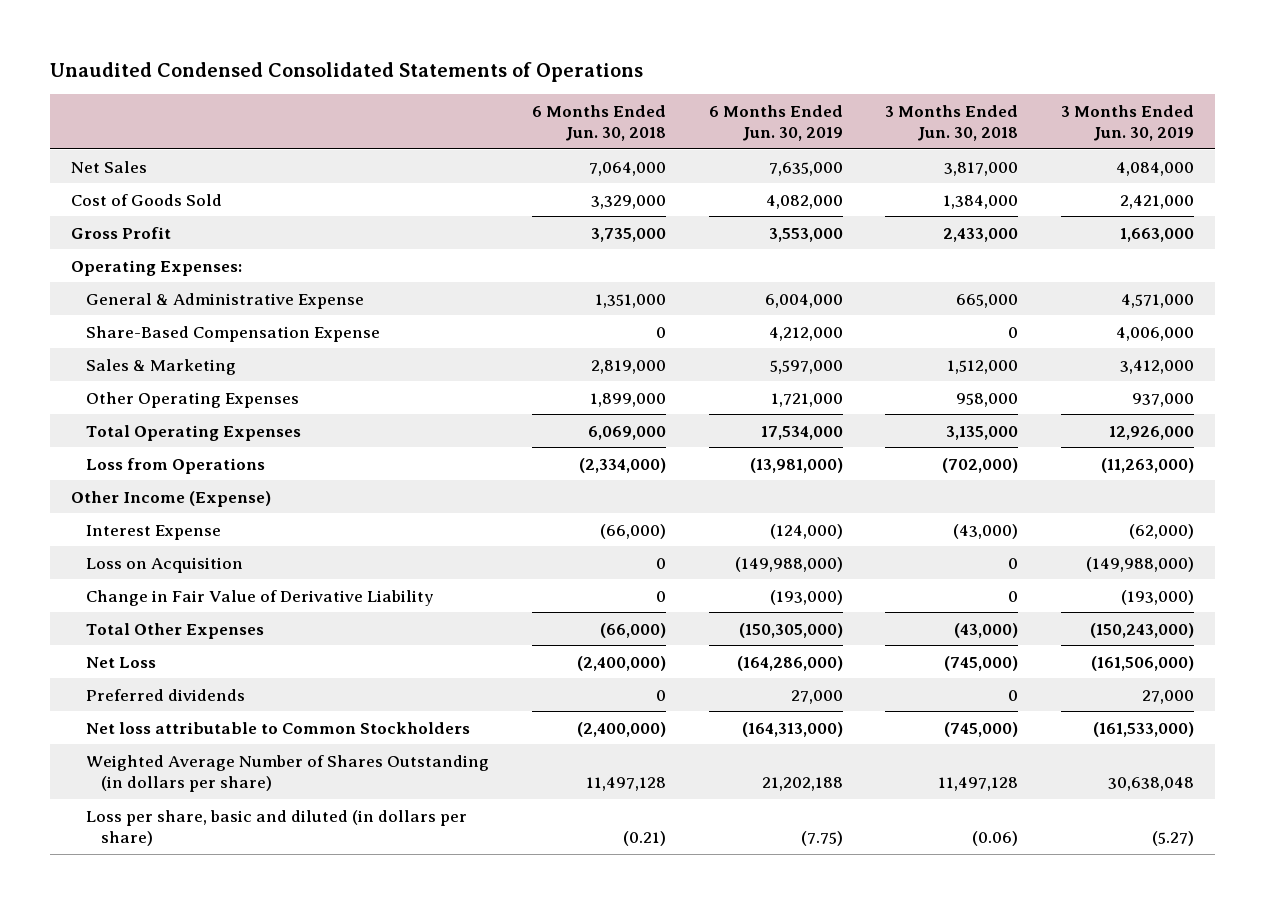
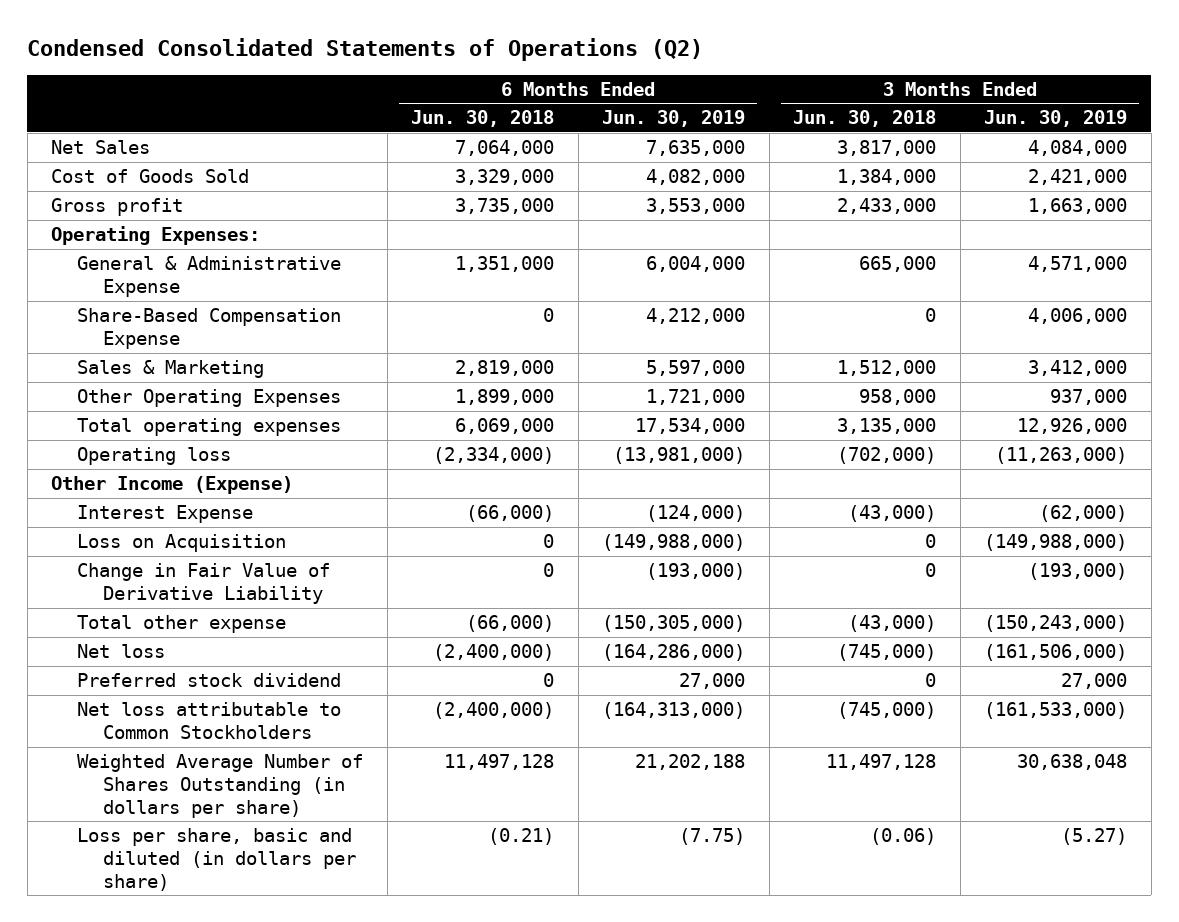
[50,61,644,82] Unaudited Condensed Consolidated Statements of Operations -> [27,38,704,62] Condensed Consolidated Statements of Operations (Q2)
[71,226,172,239] Gross Profit -> [51,198,184,217] Gross profit
[86,424,302,441] Total Operating Expenses -> [77,418,342,437] Total operating expenses
[86,457,266,474] Loss from Operations -> [77,447,232,466] Operating loss
[86,622,265,639] Total Other Expenses -> [77,615,287,634] Total other expense
[86,656,157,668] Net Loss -> [77,644,166,659] Net loss
[86,688,246,701] Preferred dividends -> [77,673,342,688] Preferred stock dividend

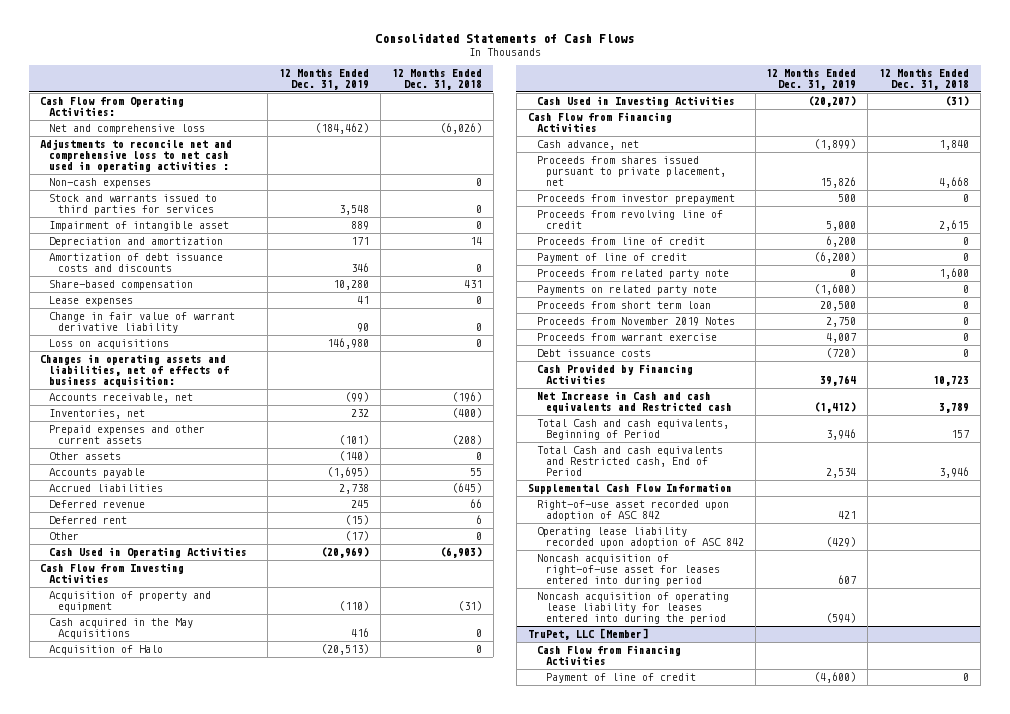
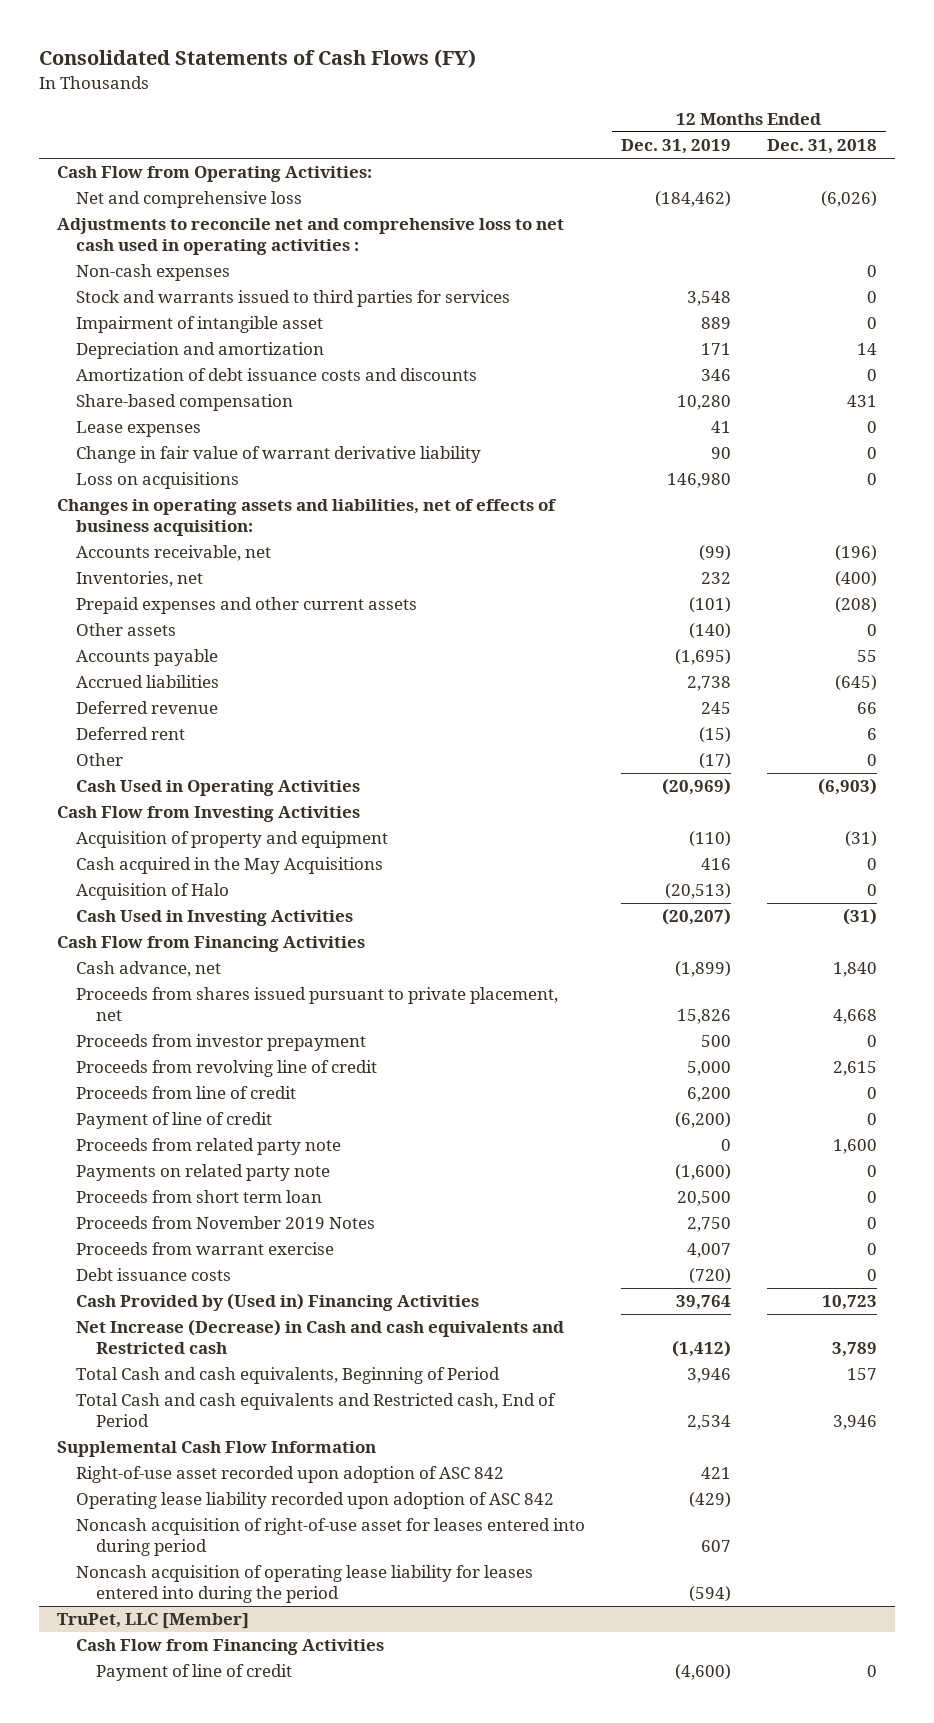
[374,33,634,44] Consolidated Statements of Cash Flows -> [38,49,476,69] Consolidated Statements of Cash Flows (FY)
[536,364,693,385] Cash Provided by Financing Activities -> [76,1293,480,1312] Cash Provided by (Used in) Financing Activities
[536,391,732,414] Net Increase in Cash and cash equivalents and Restricted cash -> [76,1319,565,1355] Net Increase (Decrease) in Cash and cash equivalents and Restricted cash

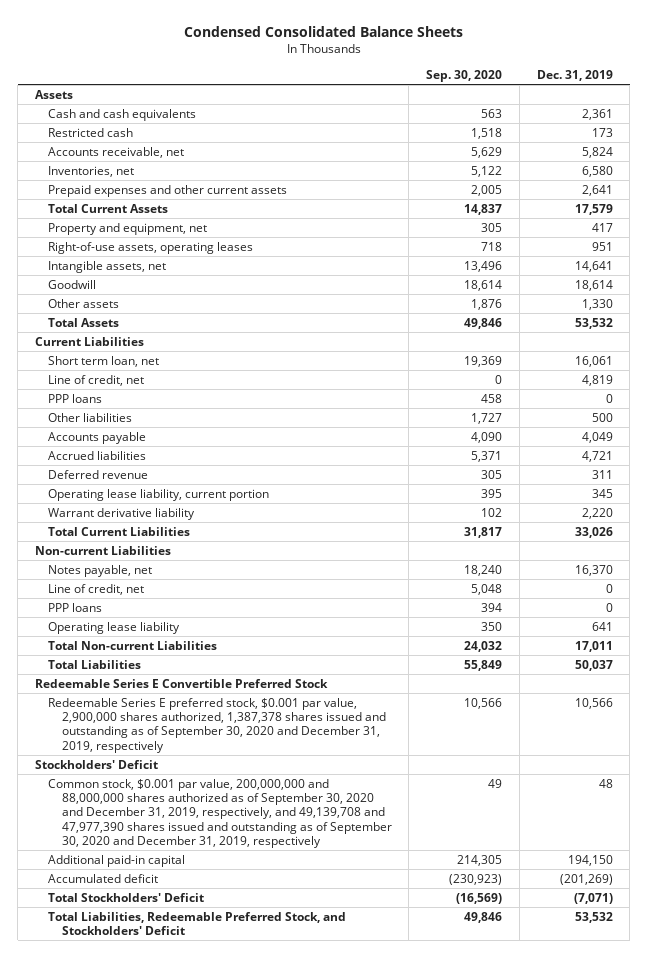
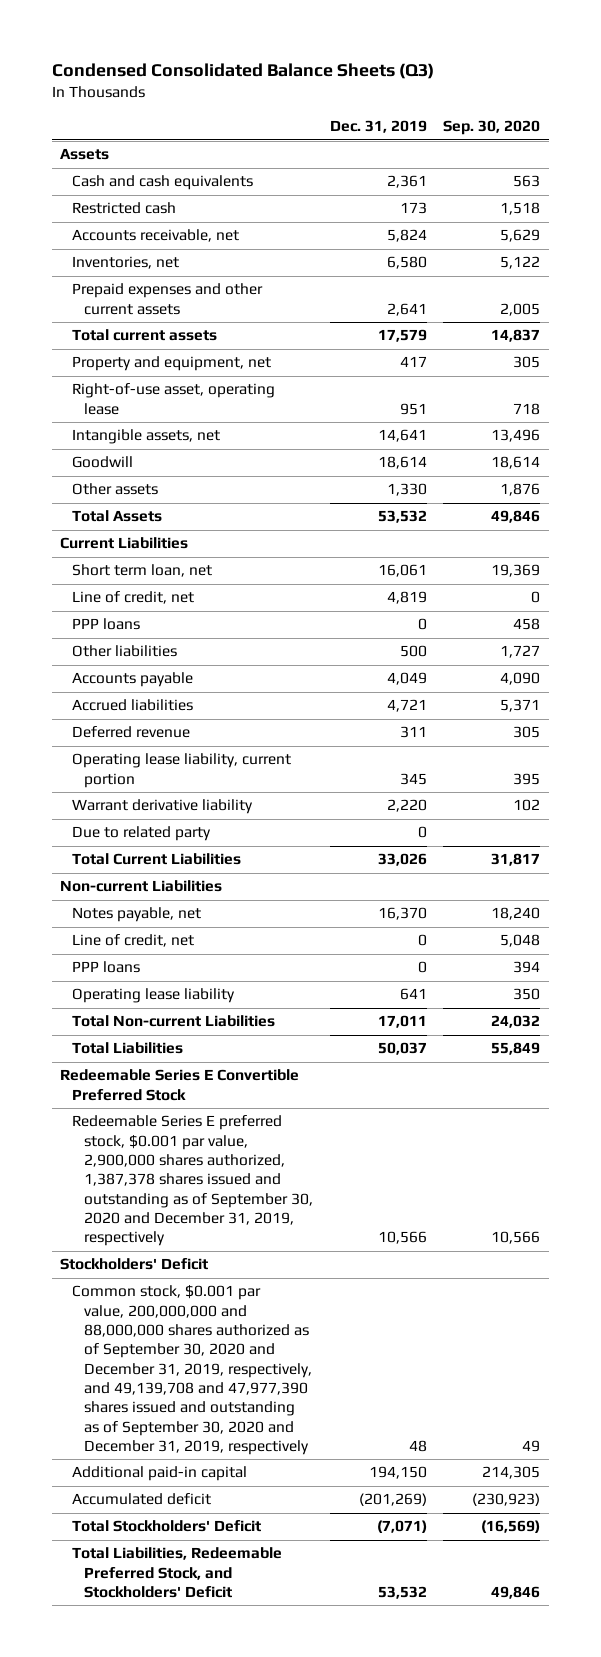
[183,25,463,37] Condensed Consolidated Balance Sheets -> [51,63,434,80] Condensed Consolidated Balance Sheets (Q3)
[48,203,169,213] Total Current Assets -> [72,329,218,342] Total current assets
[48,241,254,254] Right-of-use assets, operating leases -> [72,383,276,415] Right-of-use asset, operating lease
none -> [72,826,212,842] Due to related party

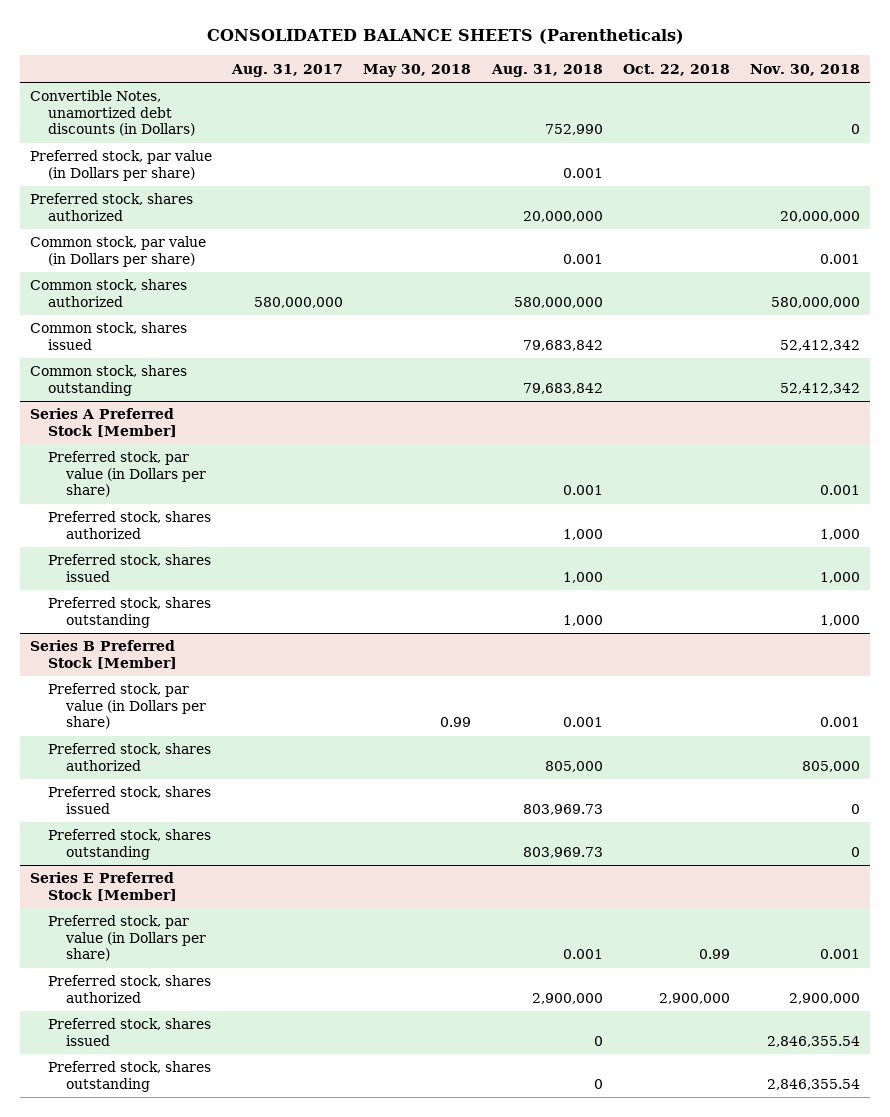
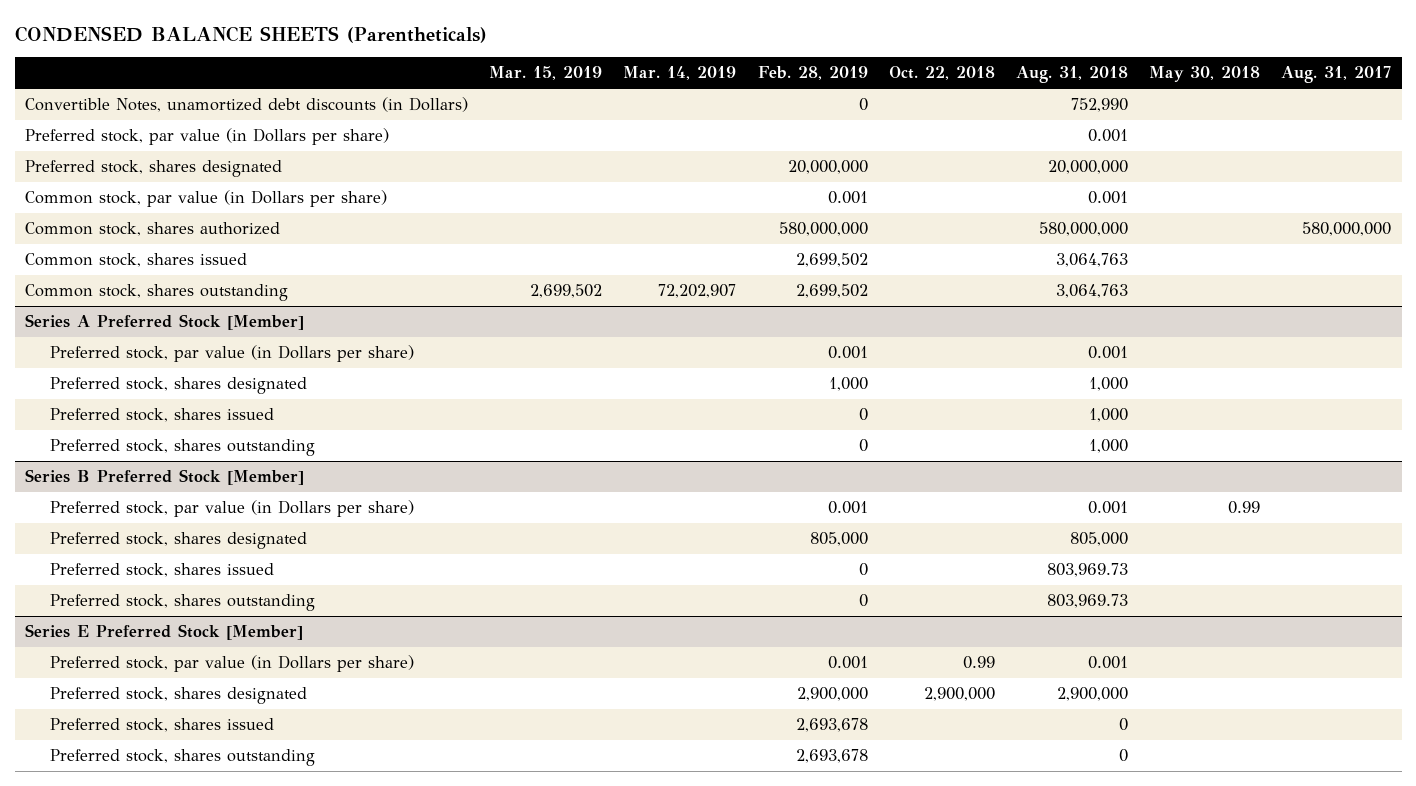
[206,29,684,45] CONSOLIDATED BALANCE SHEETS (Parentheticals) -> [14,25,487,43] CONDENSED BALANCE SHEETS (Parentheticals)
[750,63,861,76] Nov. 30, 2018 -> none
none -> [489,66,603,81] Mar. 15, 2019
none -> [623,66,737,81] Mar. 14, 2019
none -> [757,66,868,81] Feb. 28, 2019
[29,193,193,221] Preferred stock, shares authorized -> [25,160,283,178] Preferred stock, shares designated
[522,339,603,351] 79,683,842 -> [1055,253,1128,268] 3,064,763
[522,382,603,394] 79,683,842 -> [1055,284,1128,299] 3,064,763
[47,511,211,539] Preferred stock, shares authorized -> [50,377,308,395] Preferred stock, shares designated
[47,743,211,771] Preferred stock, shares authorized -> [50,532,308,550] Preferred stock, shares designated
[47,975,211,1003] Preferred stock, shares authorized -> [50,687,308,705] Preferred stock, shares designated

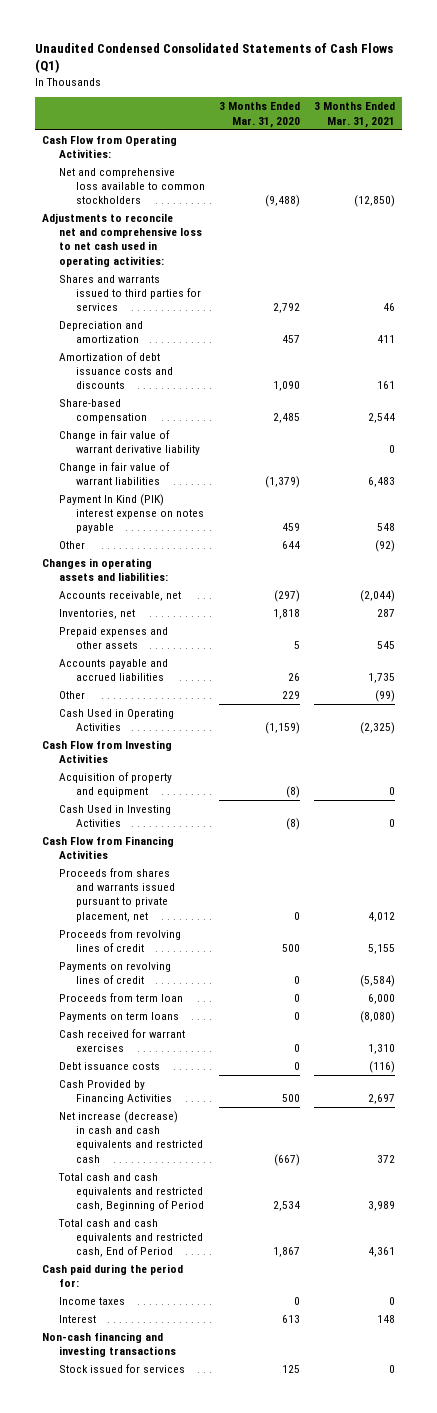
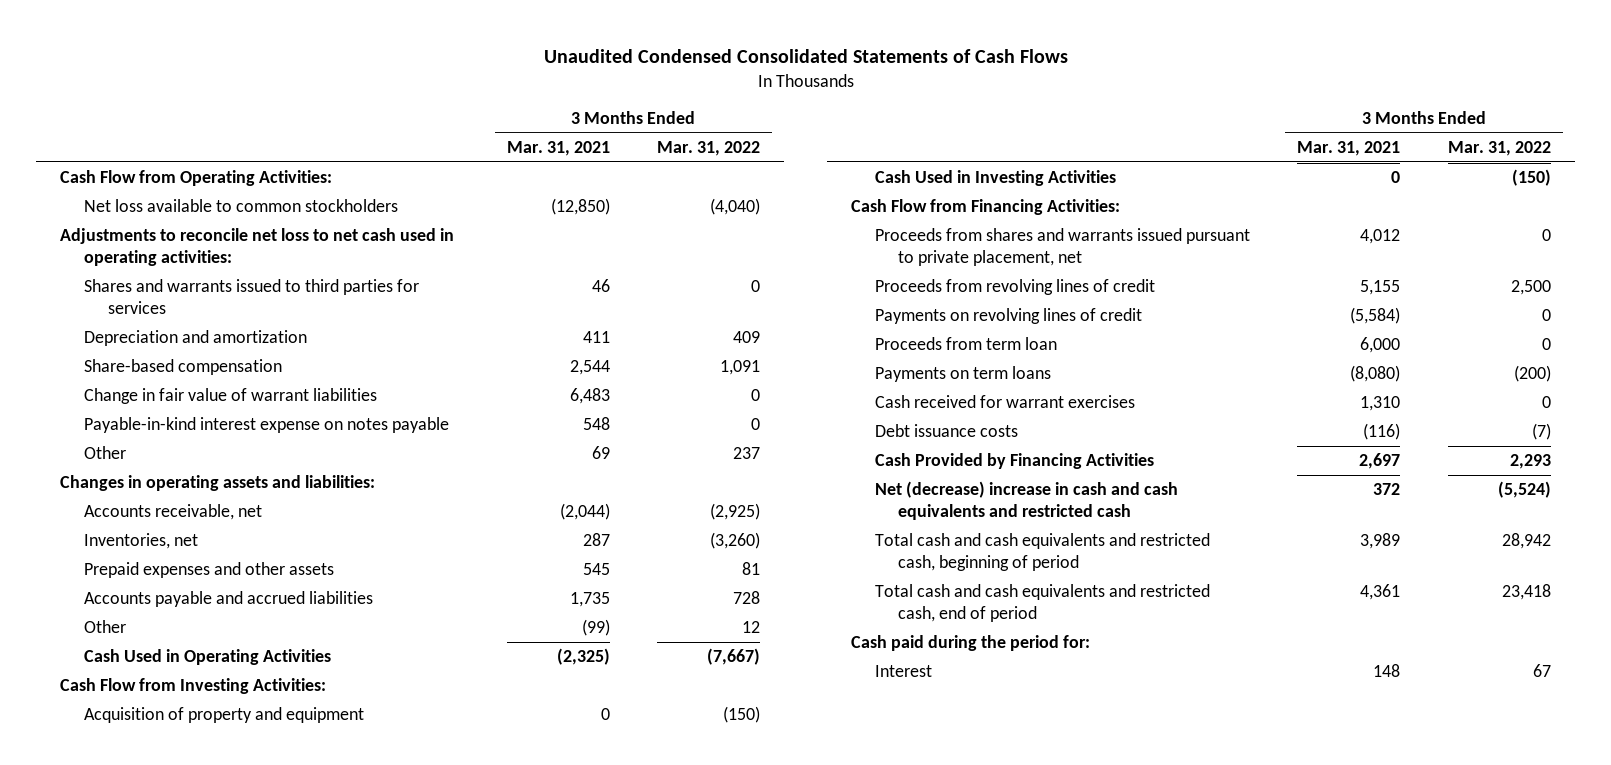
[34,42,393,74] Unaudited Condensed Consolidated Statements of Cash Flows (Q1) -> [543,49,1068,64] Unaudited Condensed Consolidated Statements of Cash Flows
[218,102,300,128] 3 Months Ended Mar. 31, 2020 -> none
none -> [657,140,761,156] Mar. 31, 2022
[58,168,205,205] Net and comprehensive loss available to common stockholders -> [84,199,399,213] Net loss available to common stockholders
[41,213,202,267] Adjustments to reconcile net and comprehensive loss to net cash used in operating activities: -> [60,228,455,267] Adjustments to reconcile net loss to net cash used in operating activities:
[58,352,173,390] Amortization of debt issuance costs and discounts -> none
[58,430,200,456] Change in fair value of warrant derivative liability -> none
[58,494,204,534] Payment In Kind (PIK) interest expense on notes payable -> [84,417,450,434] Payable-in-kind interest expense on notes payable
[375,540,396,553] (92) -> [591,446,610,460] 69
[41,740,172,764] Cash Flow from Investing Activities -> [60,678,327,695] Cash Flow from Investing Activities:
[41,836,174,860] Cash Flow from Financing Activities -> [851,199,1121,216] Cash Flow from Financing Activities:
[58,1111,203,1163] Net increase (decrease) in cash and cash equivalents and restricted cash -> [874,481,1178,521] Net (decrease) increase in cash and cash equivalents and restricted cash
[57,1173,204,1212] Total cash and cash equivalents and restricted cash, Beginning of Period -> [874,533,1210,572] Total cash and cash equivalents and restricted cash, beginning of period
[57,1219,203,1258] Total cash and cash equivalents and restricted cash, End of Period -> [874,584,1210,623] Total cash and cash equivalents and restricted cash, end of period
[58,1297,125,1306] Income taxes -> none
[41,1332,176,1358] Non-cash financing and investing transactions -> none
[58,1364,185,1374] Stock issued for services -> none

